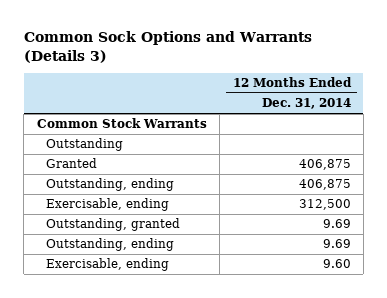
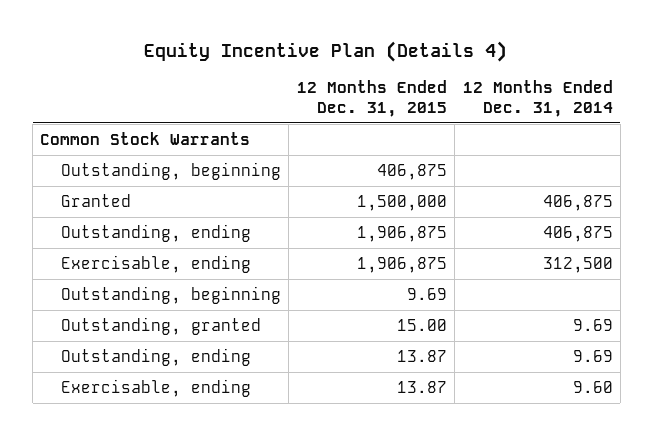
[23,31,312,63] Common Sock Options and Warrants (Details 3) -> [144,40,508,62] Equity Incentive Plan (Details 4)
none -> [296,79,447,117] 12 Months Ended Dec. 31, 2015
[46,138,124,152] Outstanding -> [60,161,281,180] Outstanding, beginning
none -> [60,285,281,304] Outstanding, beginning

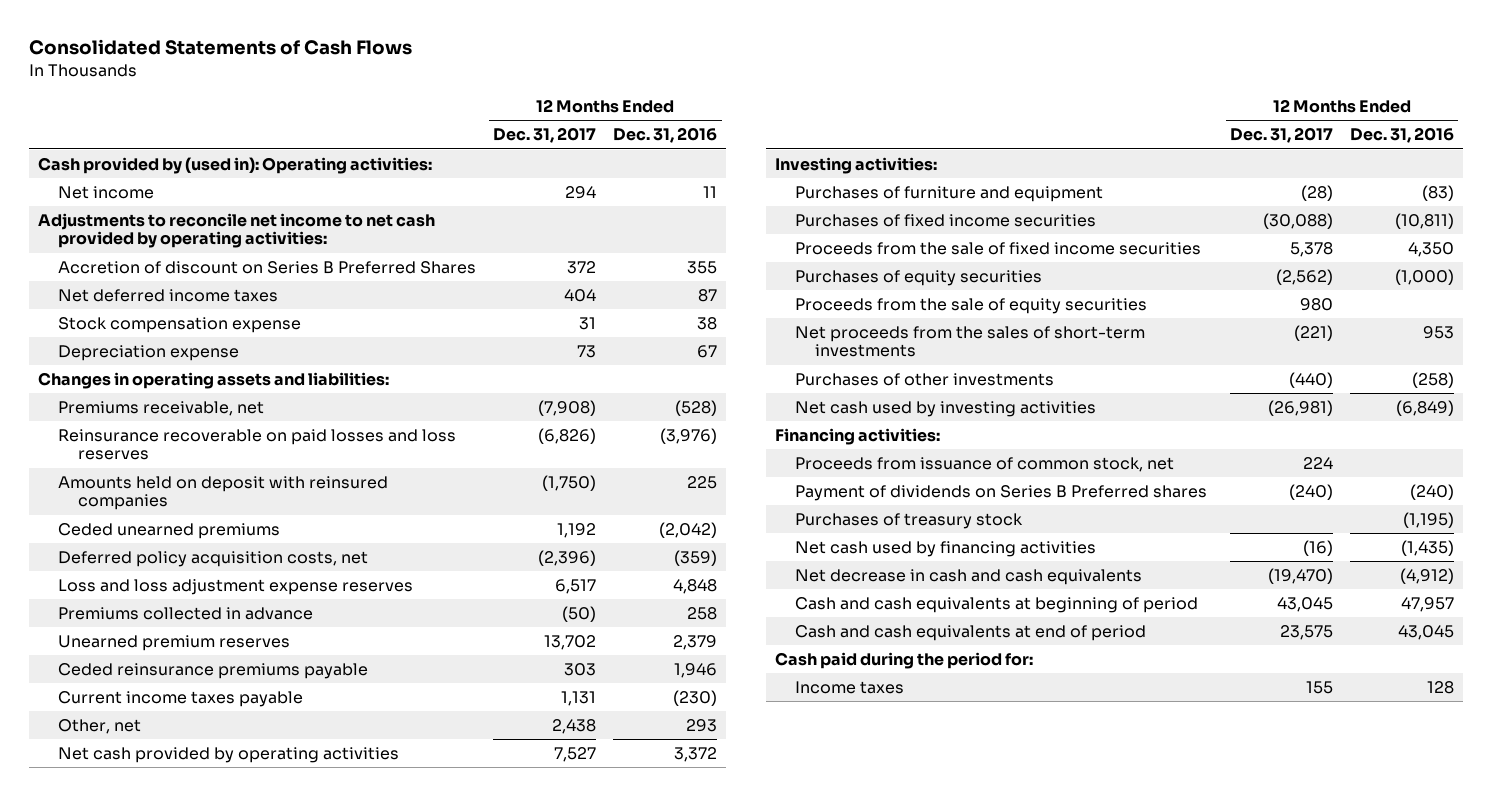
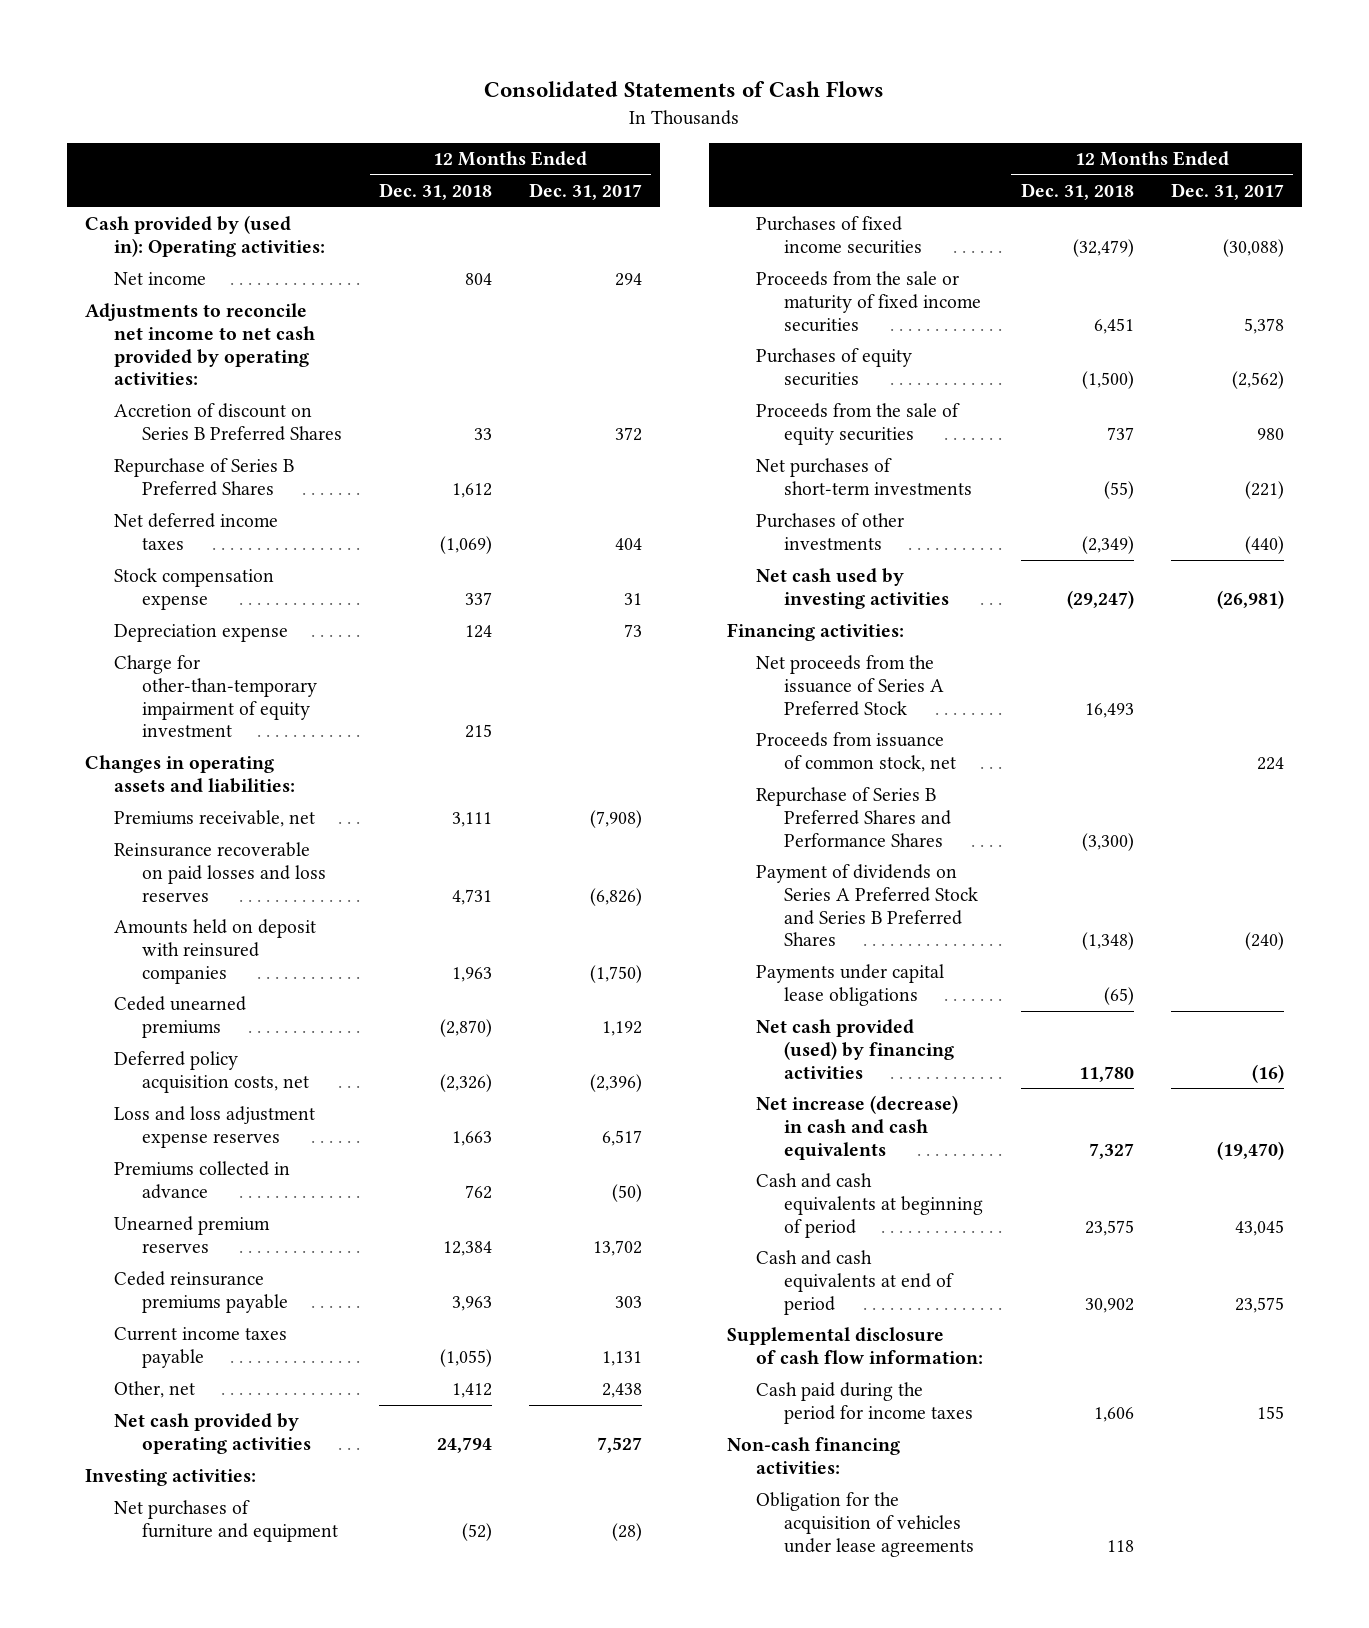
[613,127,718,144] Dec. 31, 2016 -> none
none -> [378,183,492,201] Dec. 31, 2018
none -> [113,458,294,496] Repurchase of Series B Preferred Shares
none -> [113,655,318,738] Charge for other-than-temporary impairment of equity investment
[794,186,1103,203] Purchases of furniture and equipment -> [113,1500,339,1542] Net purchases of furniture and equipment
[794,242,1201,256] Proceeds from the sale of fixed income securities -> [755,271,981,332] Proceeds from the sale or maturity of fixed income securities
[794,326,1145,358] Net proceeds from the sales of short-term investments -> [755,458,972,495] Net purchases of short-term investments
none -> [755,655,944,716] Net proceeds from the issuance of Series A Preferred Stock
[794,513,1023,530] Purchases of treasury stock -> none
none -> [755,787,951,847] Repurchase of Series B Preferred Shares and Performance Shares
[794,485,1207,502] Payment of dividends on Series B Preferred shares -> [755,864,978,947] Payment of dividends on Series A Preferred Stock and Series B Preferred Shares
none -> [755,964,944,1006] Payments under capital lease obligations
[794,541,1096,558] Net cash used by financing activities -> [755,1019,954,1079] Net cash provided (used) by financing activities
[794,569,1142,586] Net decrease in cash and cash equivalents -> [755,1095,958,1160] Net increase (decrease) in cash and cash equivalents
[774,652,1033,670] Cash paid during the period for: -> none
none -> [727,1327,983,1364] Supplemental disclosure of cash flow information:
[794,681,904,695] Income taxes -> [755,1382,973,1424] Cash paid during the period for income taxes
none -> [727,1437,901,1474] Non-cash financing activities:
none -> [755,1492,974,1557] Obligation for the acquisition of vehicles under lease agreements

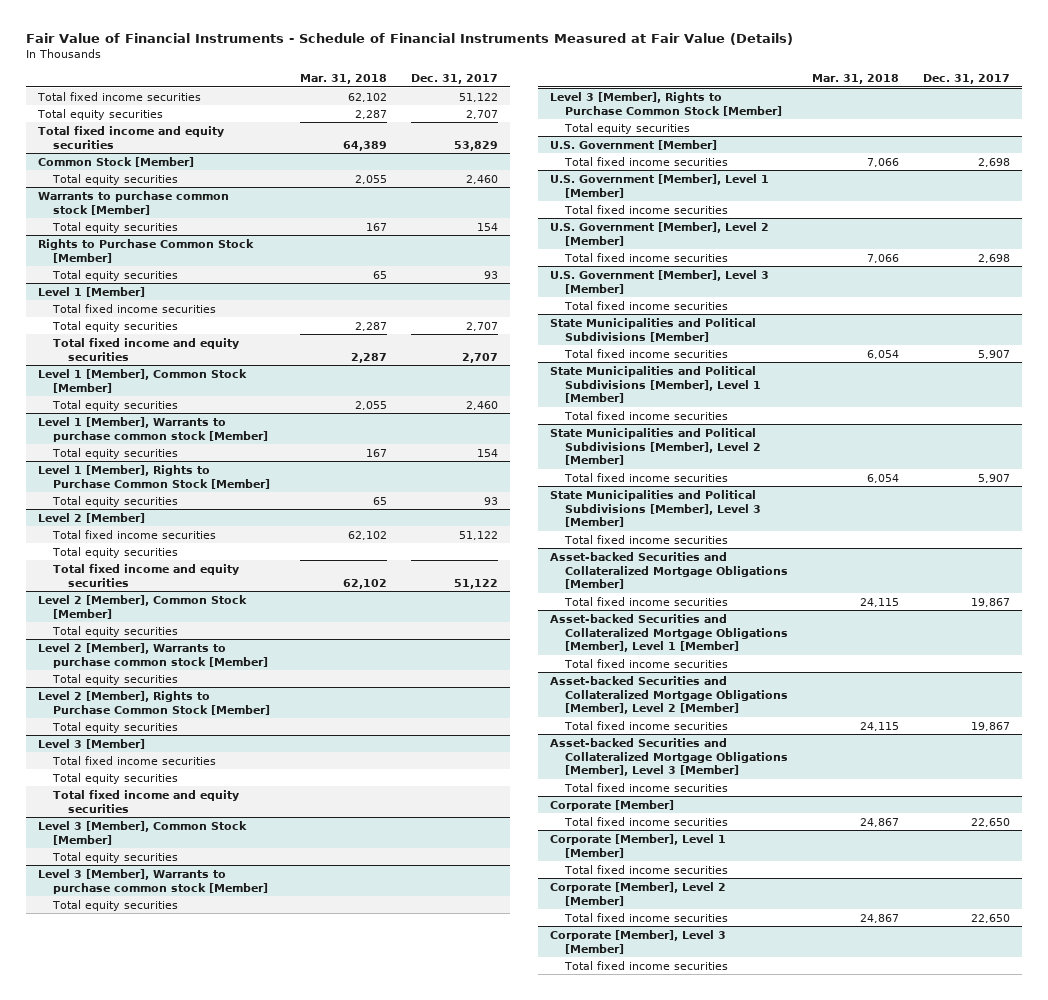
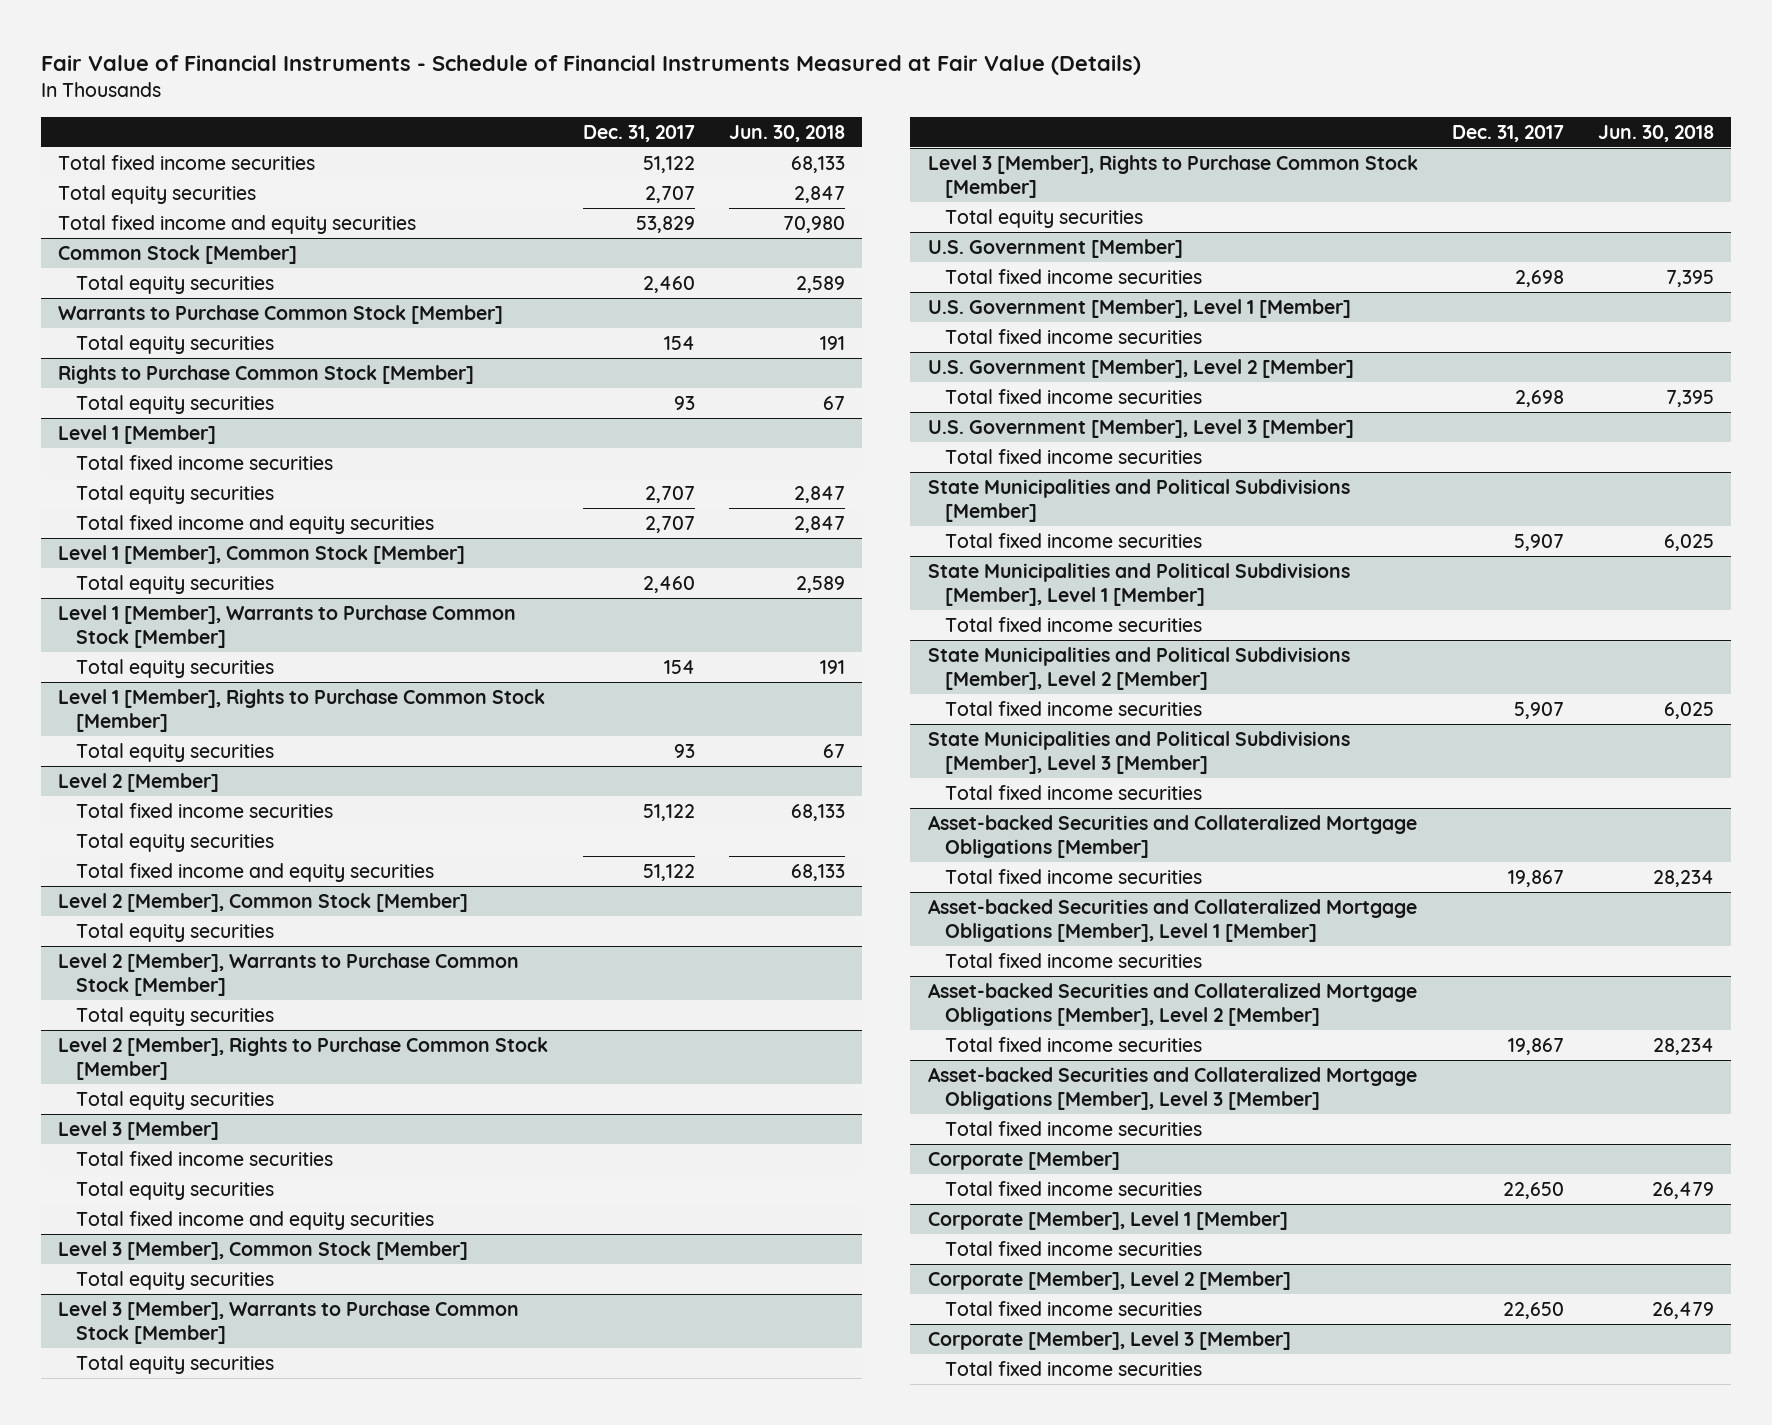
[299,73,387,84] Mar. 31, 2018 -> none
none -> [728,124,845,142] Jun. 30, 2018
[37,190,229,215] Warrants to purchase common stock [Member] -> [58,304,504,324] Warrants to Purchase Common Stock [Member]
[37,416,268,442] Level 1 [Member], Warrants to purchase common stock [Member] -> [58,604,517,648] Level 1 [Member], Warrants to Purchase Common Stock [Member]
[37,642,268,668] Level 2 [Member], Warrants to purchase common stock [Member] -> [58,952,520,996] Level 2 [Member], Warrants to Purchase Common Stock [Member]
[37,868,268,894] Level 3 [Member], Warrants to purchase common stock [Member] -> [58,1300,520,1344] Level 3 [Member], Warrants to Purchase Common Stock [Member]

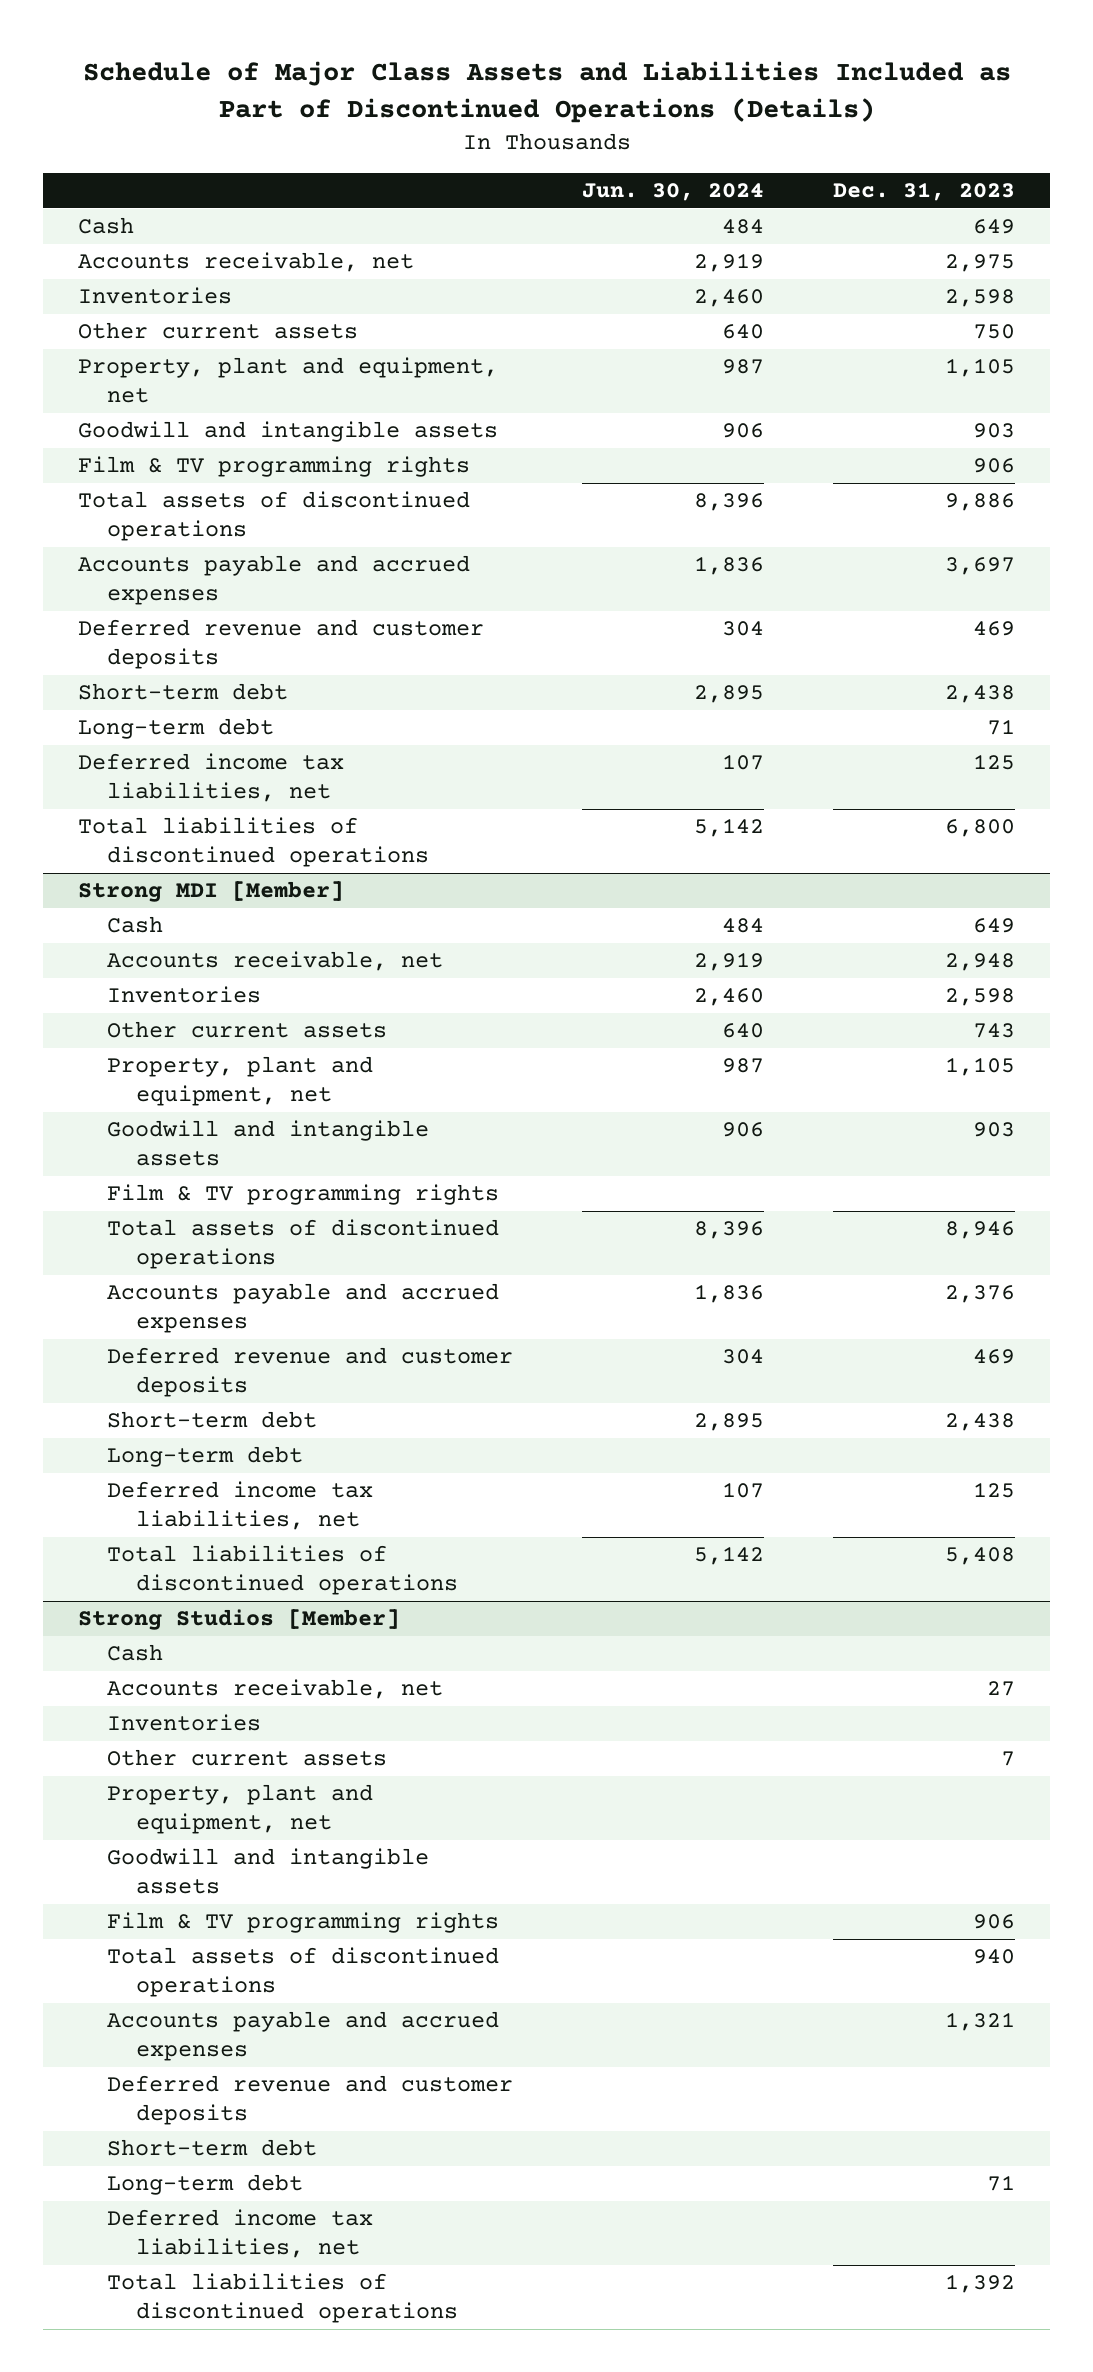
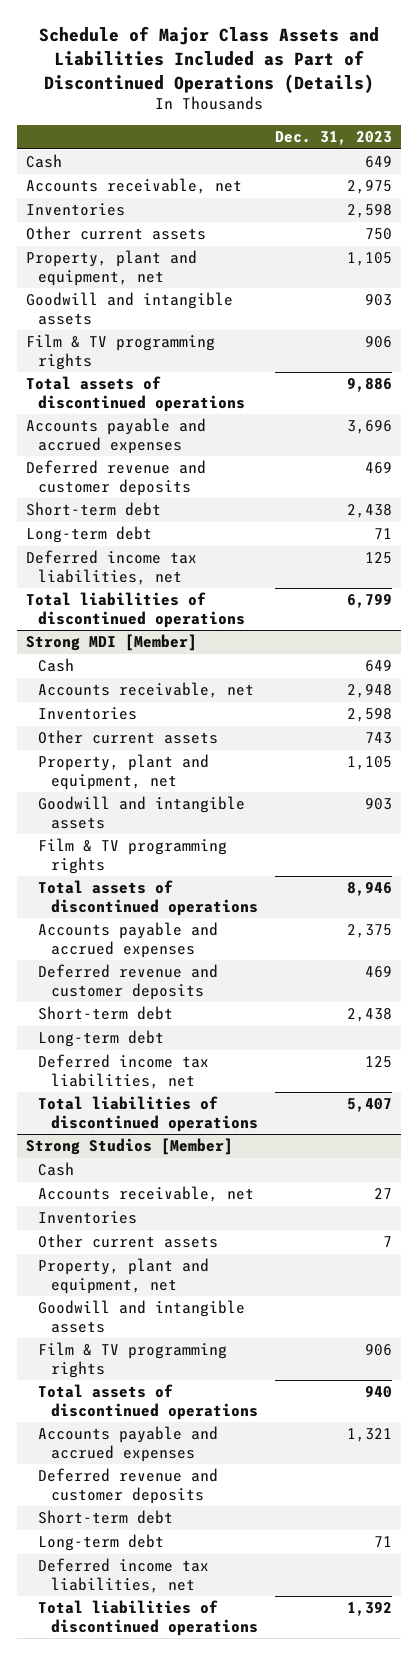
[582,183,765,202] Jun. 30, 2024 -> none
[945,557,1016,576] 3,697 -> [347,420,393,435] 3,696
[945,819,1016,838] 6,800 -> [347,594,393,609] 6,799
[945,1285,1016,1304] 2,376 -> [347,924,393,939] 2,375
[945,1547,1016,1566] 5,408 -> [347,1098,393,1113] 5,407

